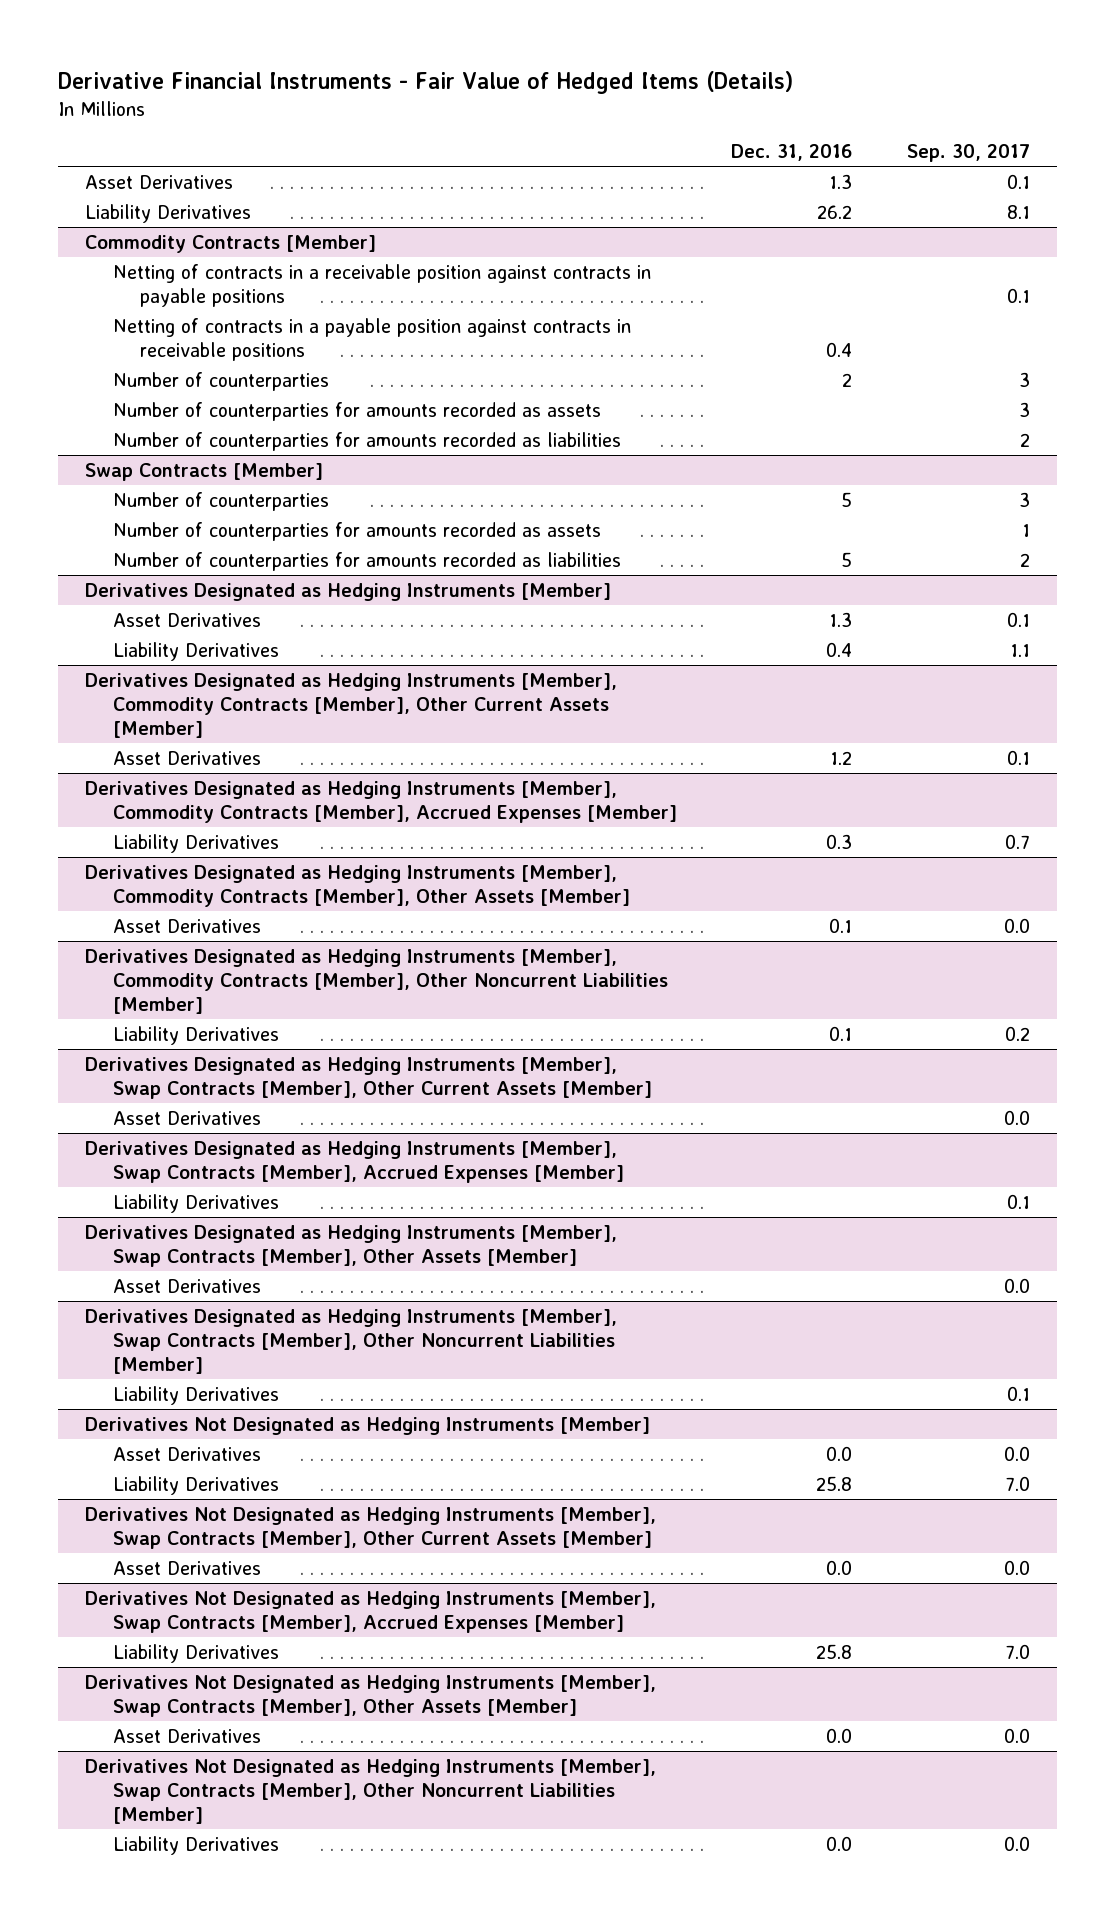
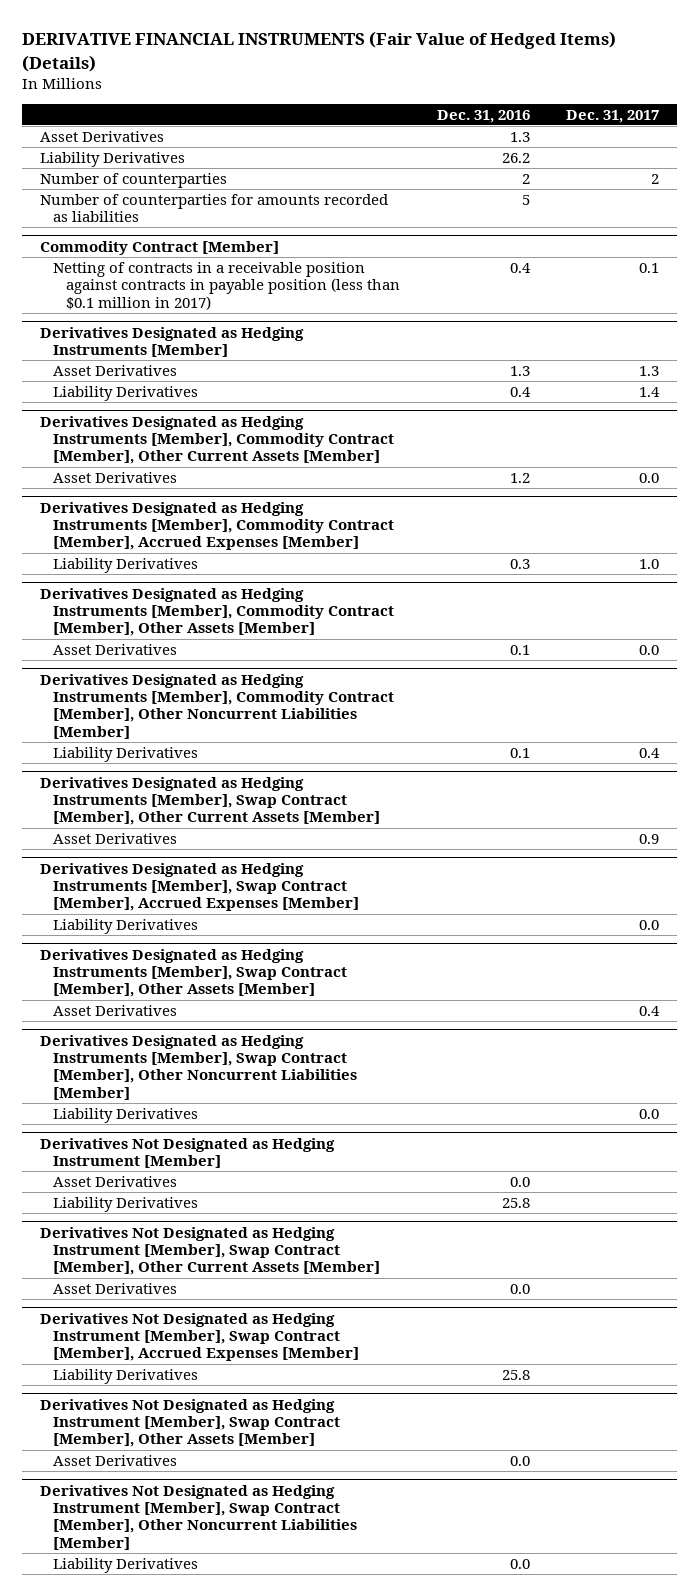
[58,71,794,95] Derivative Financial Instruments - Fair Value of Hedged Items (Details) -> [22,31,617,72] DERIVATIVE FINANCIAL INSTRUMENTS (Fair Value of Hedged Items) (Details)
[907,144,1031,163] Sep. 30, 2017 -> none
none -> [566,109,660,123] Dec. 31, 2017
[85,234,377,253] Commodity Contracts [Member] -> none
[112,263,651,307] Netting of contracts in a receivable position against contracts in payable positions -> none
[112,317,631,361] Netting of contracts in a payable position against contracts in receivable positions -> none
[112,401,601,421] Number of counterparties for amounts recorded as assets -> none
[112,431,621,451] Number of counterparties for amounts recorded as liabilities -> none
[85,462,324,481] Swap Contracts [Member] -> none
[112,491,329,511] Number of counterparties -> none
[112,521,601,541] Number of counterparties for amounts recorded as assets -> none
none -> [40,240,280,255] Commodity Contract [Member]
none -> [53,261,401,310] Netting of contracts in a receivable position against contracts in payable position (less than $0.1 million in 2017)
[85,672,618,738] Derivatives Designated as Hedging Instruments [Member], Commodity Contracts [Member], Other Current Assets [Member] -> [40,415,395,465] Derivatives Designated as Hedging Instruments [Member], Commodity Contract [Member], Other Current Assets [Member]
[85,780,677,823] Derivatives Designated as Hedging Instruments [Member], Commodity Contracts [Member], Accrued Expenses [Member] -> [40,501,395,551] Derivatives Designated as Hedging Instruments [Member], Commodity Contract [Member], Accrued Expenses [Member]
[85,864,630,907] Derivatives Designated as Hedging Instruments [Member], Commodity Contracts [Member], Other Assets [Member] -> [40,587,395,637] Derivatives Designated as Hedging Instruments [Member], Commodity Contract [Member], Other Assets [Member]
[85,948,668,1014] Derivatives Designated as Hedging Instruments [Member], Commodity Contracts [Member], Other Noncurrent Liabilities [Member] -> [40,673,395,739] Derivatives Designated as Hedging Instruments [Member], Commodity Contract [Member], Other Noncurrent Liabilities [Member]
[85,1056,652,1099] Derivatives Designated as Hedging Instruments [Member], Swap Contracts [Member], Other Current Assets [Member] -> [40,776,381,826] Derivatives Designated as Hedging Instruments [Member], Swap Contract [Member], Other Current Assets [Member]
[85,1140,624,1183] Derivatives Designated as Hedging Instruments [Member], Swap Contracts [Member], Accrued Expenses [Member] -> [40,862,360,912] Derivatives Designated as Hedging Instruments [Member], Swap Contract [Member], Accrued Expenses [Member]
[85,1224,618,1267] Derivatives Designated as Hedging Instruments [Member], Swap Contracts [Member], Other Assets [Member] -> [40,948,348,998] Derivatives Designated as Hedging Instruments [Member], Swap Contract [Member], Other Assets [Member]
[85,1308,618,1374] Derivatives Designated as Hedging Instruments [Member], Swap Contracts [Member], Other Noncurrent Liabilities [Member] -> [40,1034,358,1100] Derivatives Designated as Hedging Instruments [Member], Swap Contract [Member], Other Noncurrent Liabilities [Member]
[85,1416,651,1435] Derivatives Not Designated as Hedging Instruments [Member] -> [40,1137,336,1169] Derivatives Not Designated as Hedging Instrument [Member]
[85,1506,657,1549] Derivatives Not Designated as Hedging Instruments [Member], Swap Contracts [Member], Other Current Assets [Member] -> [40,1226,381,1276] Derivatives Not Designated as Hedging Instrument [Member], Swap Contract [Member], Other Current Assets [Member]
[85,1590,657,1633] Derivatives Not Designated as Hedging Instruments [Member], Swap Contracts [Member], Accrued Expenses [Member] -> [40,1312,360,1362] Derivatives Not Designated as Hedging Instrument [Member], Swap Contract [Member], Accrued Expenses [Member]
[85,1674,657,1717] Derivatives Not Designated as Hedging Instruments [Member], Swap Contracts [Member], Other Assets [Member] -> [40,1398,341,1448] Derivatives Not Designated as Hedging Instrument [Member], Swap Contract [Member], Other Assets [Member]
[85,1758,657,1824] Derivatives Not Designated as Hedging Instruments [Member], Swap Contracts [Member], Other Noncurrent Liabilities [Member] -> [40,1484,358,1550] Derivatives Not Designated as Hedging Instrument [Member], Swap Contract [Member], Other Noncurrent Liabilities [Member]

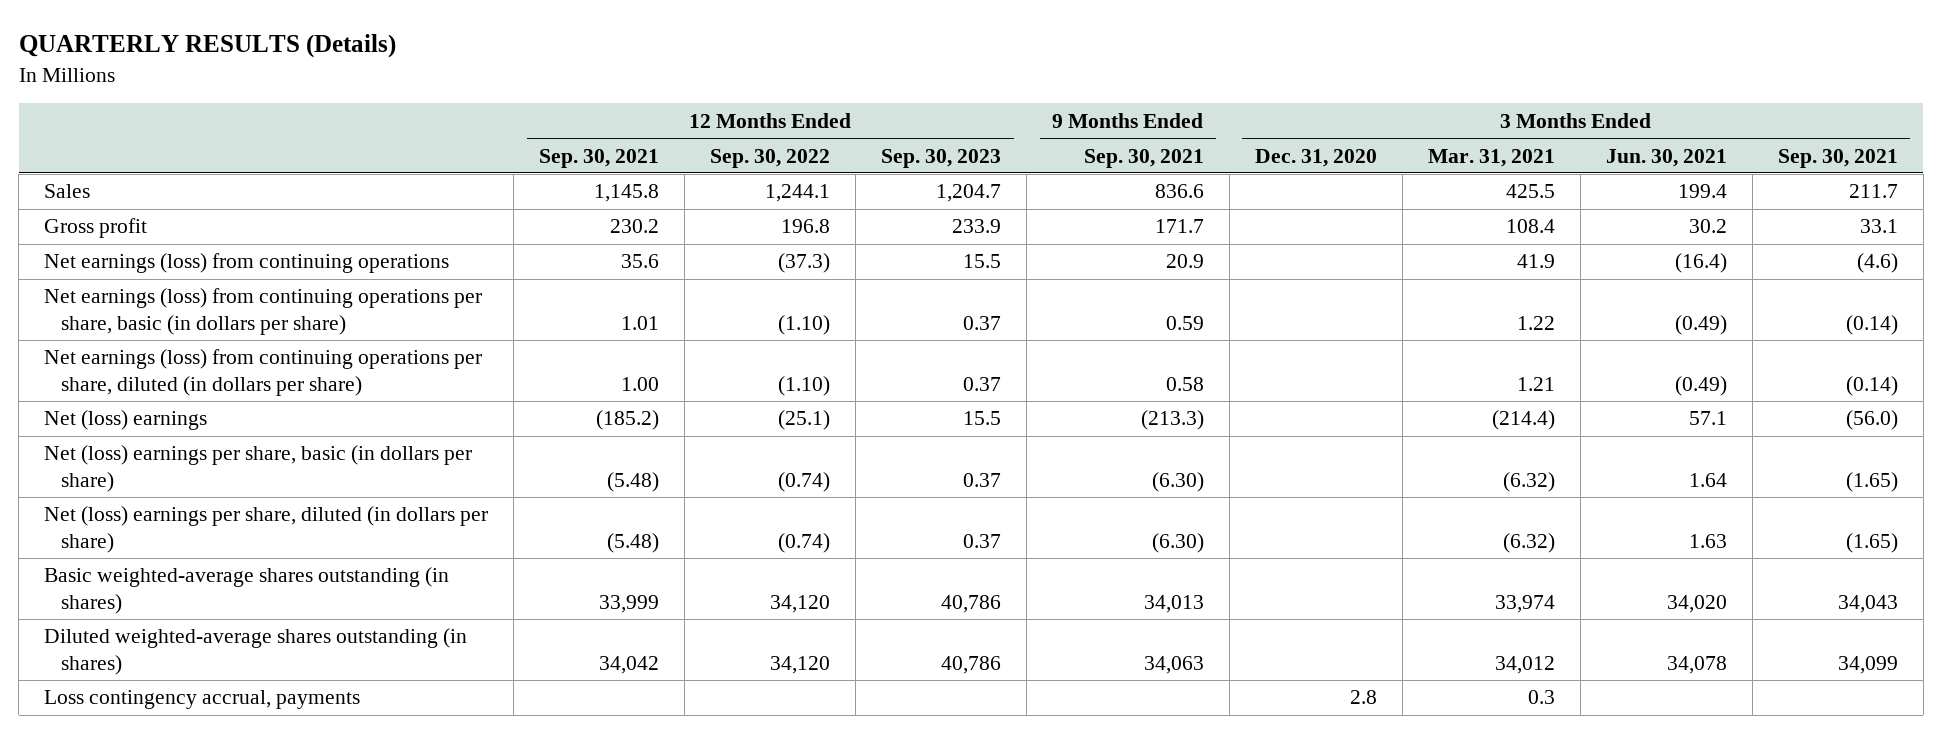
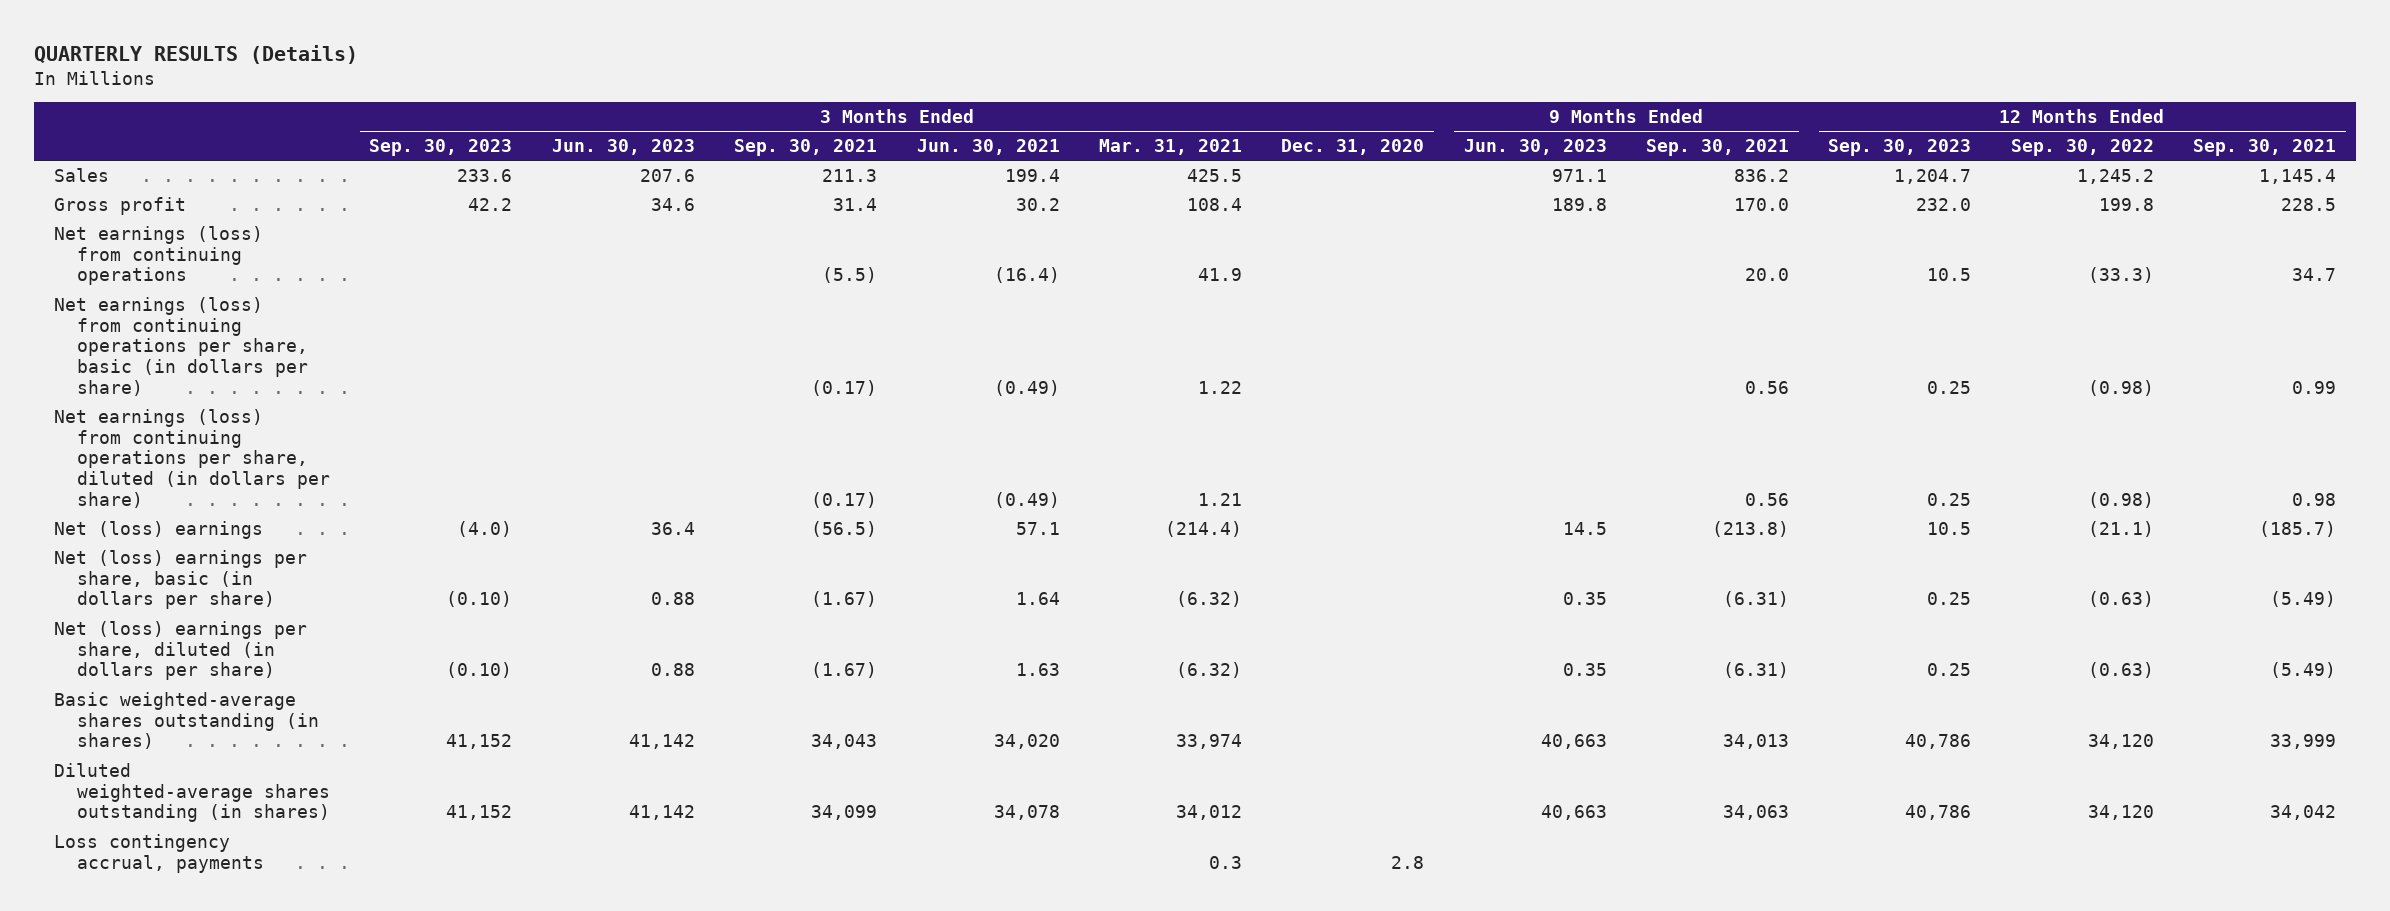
none -> [369,139,513,157] Sep. 30, 2023
none -> [551,139,695,156] Jun. 30, 2023
none -> [1463,139,1607,156] Jun. 30, 2023
[594,184,660,203] 1,145.8 -> [2259,168,2337,184] 1,145.4
[765,184,831,203] 1,244.1 -> [2076,168,2154,184] 1,245.2
[1154,184,1204,199] 836.6 -> [1734,168,1790,182] 836.2
[1848,184,1898,199] 211.7 -> [822,168,878,182] 211.3
[610,219,660,234] 230.2 -> [2281,197,2337,211] 228.5
[781,219,831,234] 196.8 -> [2098,197,2154,211] 199.8
[952,219,1002,234] 233.9 -> [1916,197,1972,211] 232.0
[1154,219,1204,234] 171.7 -> [1734,197,1790,211] 170.0
[1859,219,1898,234] 33.1 -> [833,197,878,211] 31.4
[621,254,660,269] 35.6 -> [2292,268,2337,282] 34.7
[778,253,831,274] (37.3) -> [2087,267,2154,284] (33.3)
[963,254,1002,269] 15.5 -> [1927,268,1972,282] 10.5
[1165,254,1204,269] 20.9 -> [1745,268,1790,282] 20.0
[1856,253,1898,274] (4.6) -> [822,267,878,284] (5.5)
[621,315,660,330] 1.01 -> [2292,380,2337,394] 0.99
[778,314,831,335] (1.10) -> [2087,379,2154,396] (0.98)
[963,315,1002,330] 0.37 -> [1927,380,1972,394] 0.25
[1165,315,1204,330] 0.59 -> [1745,380,1790,394] 0.56
[1845,314,1898,335] (0.14) -> [811,379,878,396] (0.17)
[621,376,660,391] 1.00 -> [2292,492,2337,506] 0.98
[778,375,831,396] (1.10) -> [2087,491,2154,508] (0.98)
[963,376,1002,391] 0.37 -> [1927,492,1972,506] 0.25
[1165,376,1204,391] 0.58 -> [1745,492,1790,506] 0.56
[1845,375,1898,396] (0.14) -> [811,491,878,508] (0.17)
[596,410,660,431] (185.2) -> [2259,520,2337,537] (185.7)
[778,410,831,431] (25.1) -> [2087,520,2154,537] (21.1)
[963,411,1002,426] 15.5 -> [1927,521,1972,535] 10.5
[1140,410,1204,431] (213.3) -> [1712,520,1790,537] (213.8)
[1845,410,1898,431] (56.0) -> [811,520,878,537] (56.5)
[607,471,660,492] (5.48) -> [2270,591,2337,608] (5.49)
[778,471,831,492] (0.74) -> [2087,591,2154,608] (0.63)
[963,472,1002,487] 0.37 -> [1927,592,1972,606] 0.25
[1151,471,1204,492] (6.30) -> [1723,591,1790,608] (6.31)
[1845,471,1898,492] (1.65) -> [811,591,878,608] (1.67)
[607,532,660,553] (5.48) -> [2270,662,2337,679] (5.49)
[778,532,831,553] (0.74) -> [2087,662,2154,679] (0.63)
[963,533,1002,548] 0.37 -> [1927,663,1972,677] 0.25
[1151,532,1204,553] (6.30) -> [1723,662,1790,679] (6.31)
[1845,532,1898,553] (1.65) -> [811,662,878,679] (1.67)

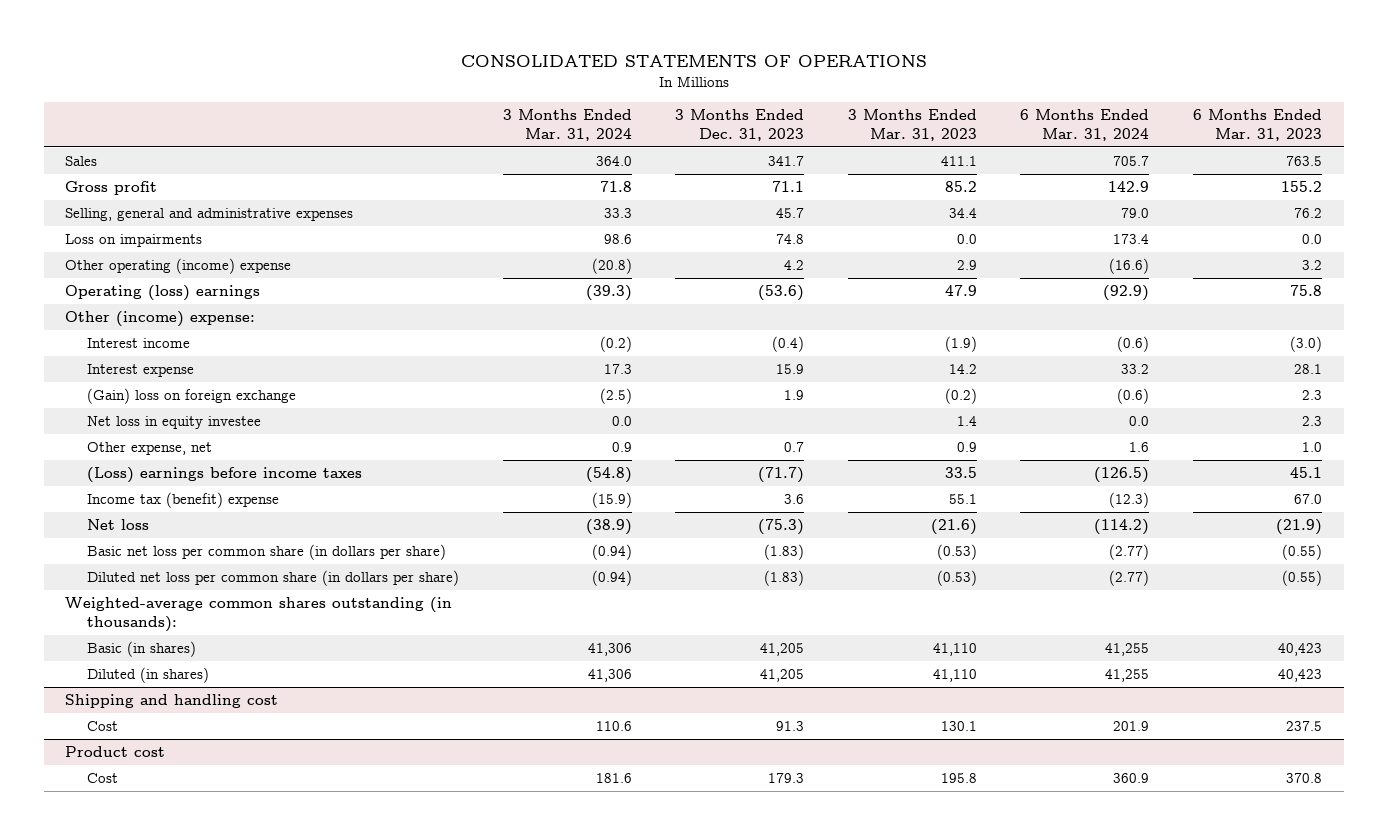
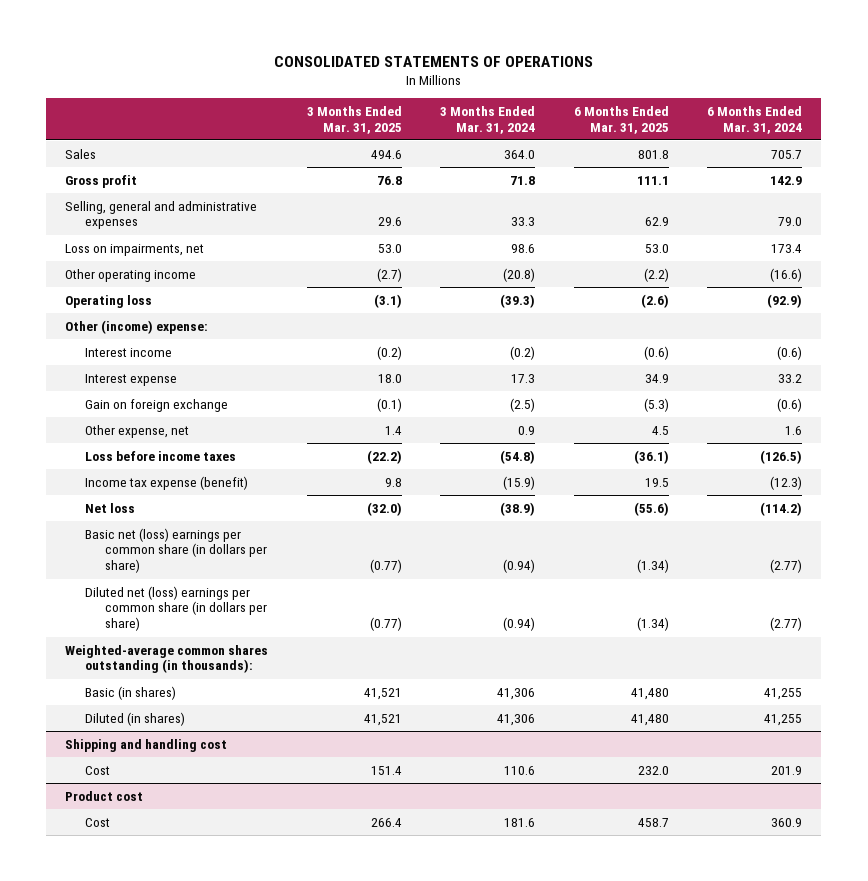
[675,109,805,141] 3 Months Ended Dec. 31, 2023 -> none
[847,109,977,141] 3 Months Ended Mar. 31, 2023 -> none
[1192,109,1322,141] 6 Months Ended Mar. 31, 2023 -> none
none -> [306,105,402,134] 3 Months Ended Mar. 31, 2025
none -> [573,105,669,134] 6 Months Ended Mar. 31, 2025
[65,234,203,248] Loss on impairments -> [65,243,205,256] Loss on impairments, net
[65,258,292,275] Other operating (income) expense -> [65,268,197,282] Other operating income
[65,285,261,302] Operating (loss) earnings -> [65,294,153,308] Operating loss
[87,416,262,430] Net loss in equity investee -> none
[87,388,297,405] (Gain) loss on foreign exchange -> [85,398,229,412] Gain on foreign exchange
[87,467,363,484] (Loss) earnings before income taxes -> [85,450,237,461] Loss before income taxes
[87,492,280,509] Income tax (benefit) expense -> [85,475,249,490] Income tax expense (benefit)
[87,544,447,561] Basic net loss per common share (in dollars per share) -> [85,527,268,574] Basic net (loss) earnings per common share (in dollars per share)
[87,570,460,587] Diluted net loss per common share (in dollars per share) -> [85,585,268,632] Diluted net (loss) earnings per common share (in dollars per share)

